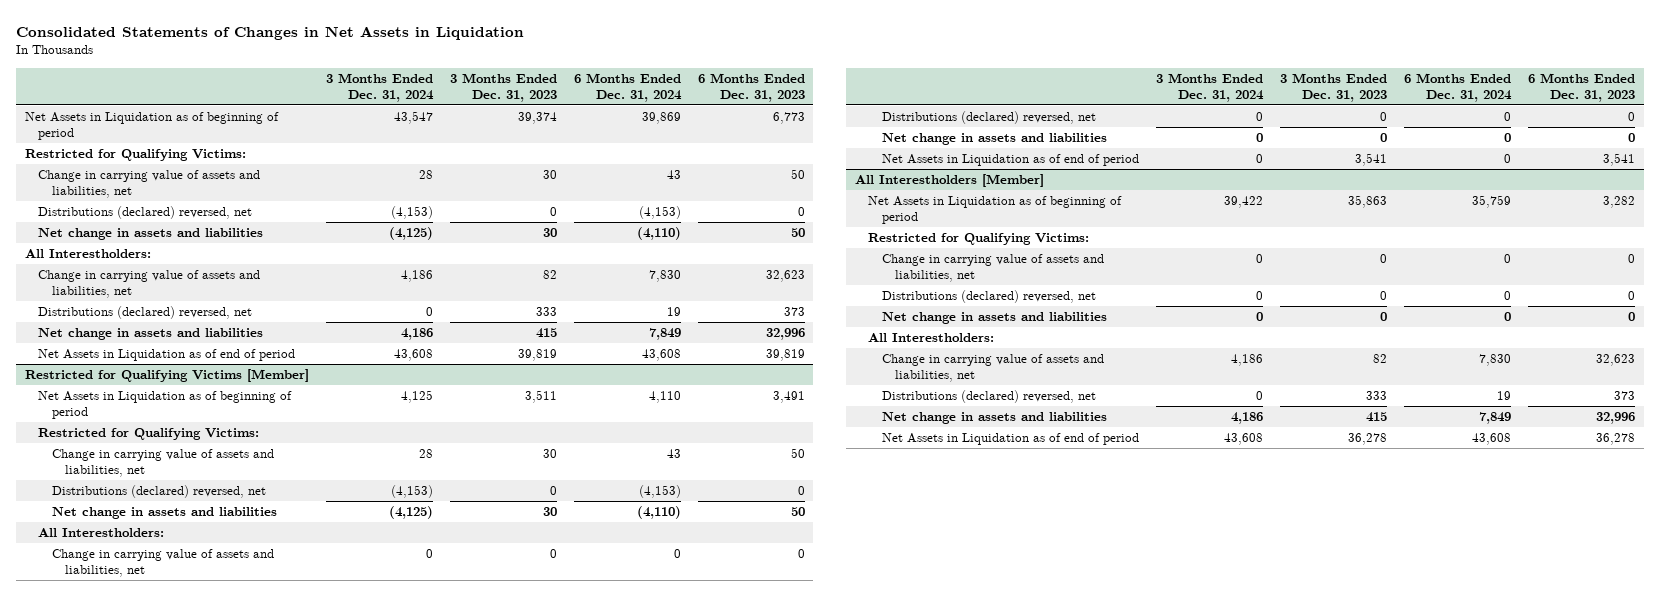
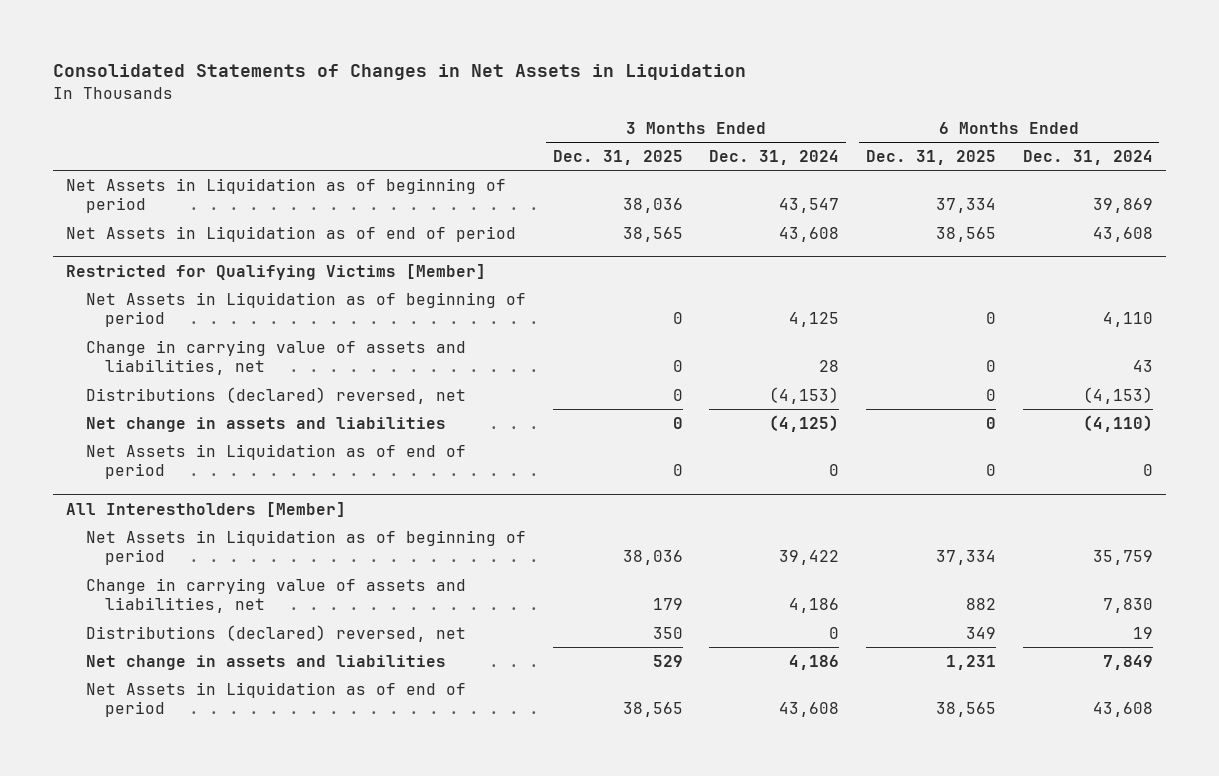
[449,72,557,102] 3 Months Ended Dec. 31, 2023 -> none
[697,72,805,102] 6 Months Ended Dec. 31, 2023 -> none
none -> [552,150,683,166] Dec. 31, 2025
none -> [865,150,996,166] Dec. 31, 2025
[24,149,246,162] Restricted for Qualifying Victims: -> none
[38,170,261,199] Change in carrying value of assets and liabilities, net -> none
[38,206,253,220] Distributions (declared) reversed, net -> none
[38,228,264,241] Net change in assets and liabilities -> none
[24,249,151,259] All Interestholders: -> none
[38,270,261,299] Change in carrying value of assets and liabilities, net -> none
[38,306,253,320] Distributions (declared) reversed, net -> none
[38,328,264,341] Net change in assets and liabilities -> none
[38,428,260,441] Restricted for Qualifying Victims: -> none
[38,528,165,538] All Interestholders: -> none
[51,549,274,578] Change in carrying value of assets and liabilities, net -> none
[881,111,1096,125] Distributions (declared) reversed, net -> none
[881,133,1107,146] Net change in assets and liabilities -> none
[868,233,1090,246] Restricted for Qualifying Victims: -> none
[881,254,1104,283] Change in carrying value of assets and liabilities, net -> none
[881,290,1096,304] Distributions (declared) reversed, net -> none
[881,312,1107,325] Net change in assets and liabilities -> none
[868,333,995,343] All Interestholders: -> none

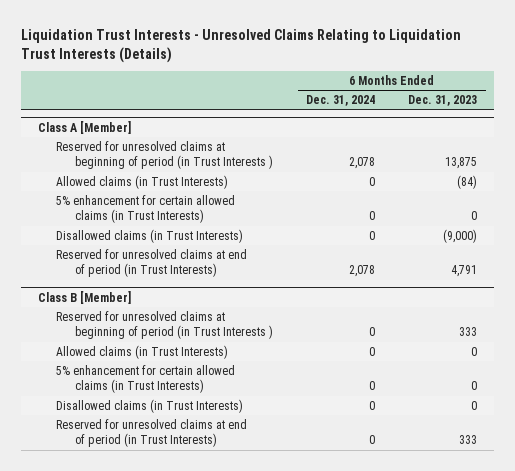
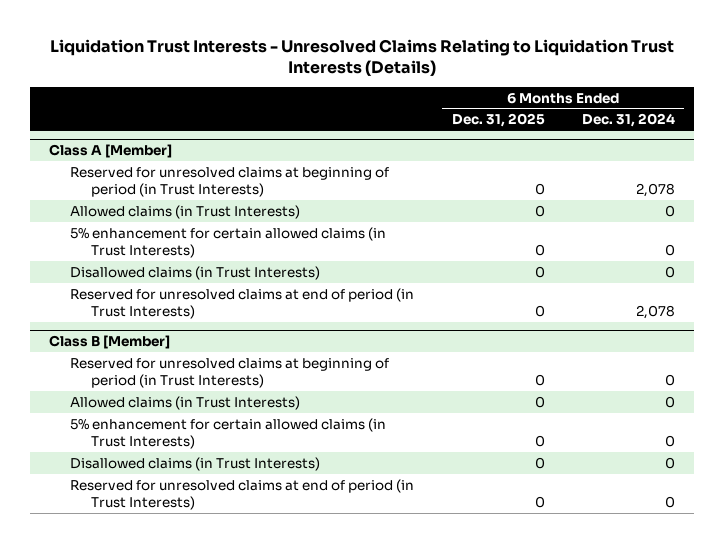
[408,95,478,107] Dec. 31, 2023 -> none
none -> [451,113,545,128] Dec. 31, 2025
[56,140,274,170] Reserved for unresolved claims at beginning of period (in Trust Interests ) -> [70,166,390,198] Reserved for unresolved claims at beginning of period (in Trust Interests)
[56,310,274,340] Reserved for unresolved claims at beginning of period (in Trust Interests ) -> [70,357,390,389] Reserved for unresolved claims at beginning of period (in Trust Interests)

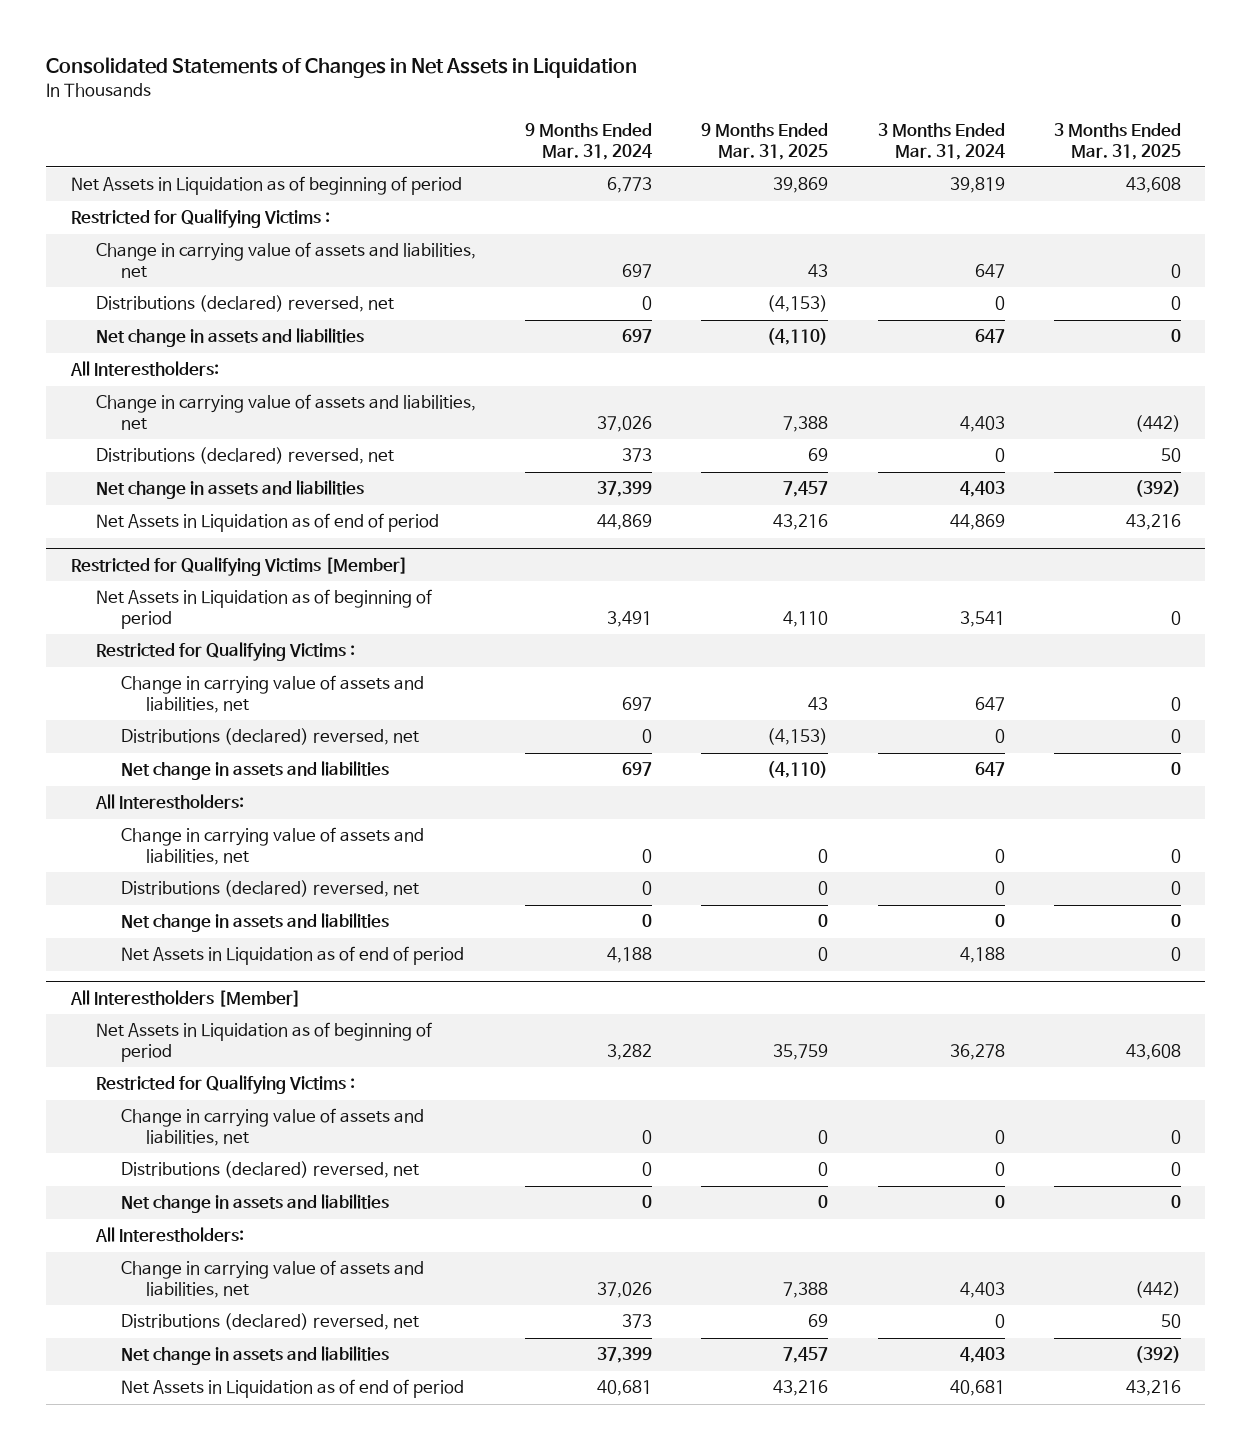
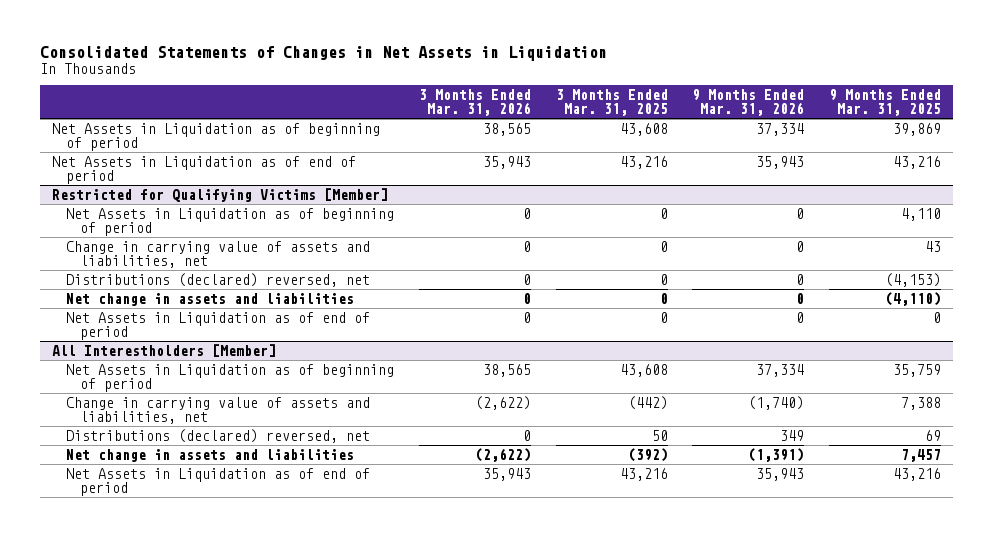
[525,123,653,160] 9 Months Ended Mar. 31, 2024 -> none
[877,123,1005,160] 3 Months Ended Mar. 31, 2024 -> none
none -> [419,88,532,117] 3 Months Ended Mar. 31, 2026
none -> [692,88,805,117] 9 Months Ended Mar. 31, 2026
[71,209,331,229] Restricted for Qualifying Victims : -> none
[96,242,477,279] Change in carrying value of assets and liabilities, net -> none
[96,295,395,313] Distributions (declared) reversed, net -> none
[96,328,365,348] Net change in assets and liabilities -> none
[70,361,220,377] All Interestholders: -> none
[96,394,477,431] Change in carrying value of assets and liabilities, net -> none
[96,447,395,465] Distributions (declared) reversed, net -> none
[96,480,365,500] Net change in assets and liabilities -> none
[96,642,356,662] Restricted for Qualifying Victims : -> none
[95,794,245,810] All Interestholders: -> none
[121,827,425,866] Change in carrying value of assets and liabilities, net -> none
[121,880,420,898] Distributions (declared) reversed, net -> none
[121,913,390,933] Net change in assets and liabilities -> none
[96,1075,356,1095] Restricted for Qualifying Victims : -> none
[121,1108,425,1147] Change in carrying value of assets and liabilities, net -> none
[121,1161,420,1179] Distributions (declared) reversed, net -> none
[121,1194,390,1214] Net change in assets and liabilities -> none
[95,1227,245,1243] All Interestholders: -> none

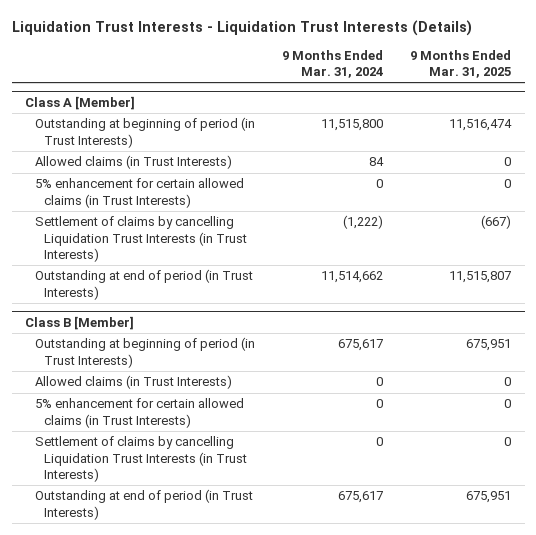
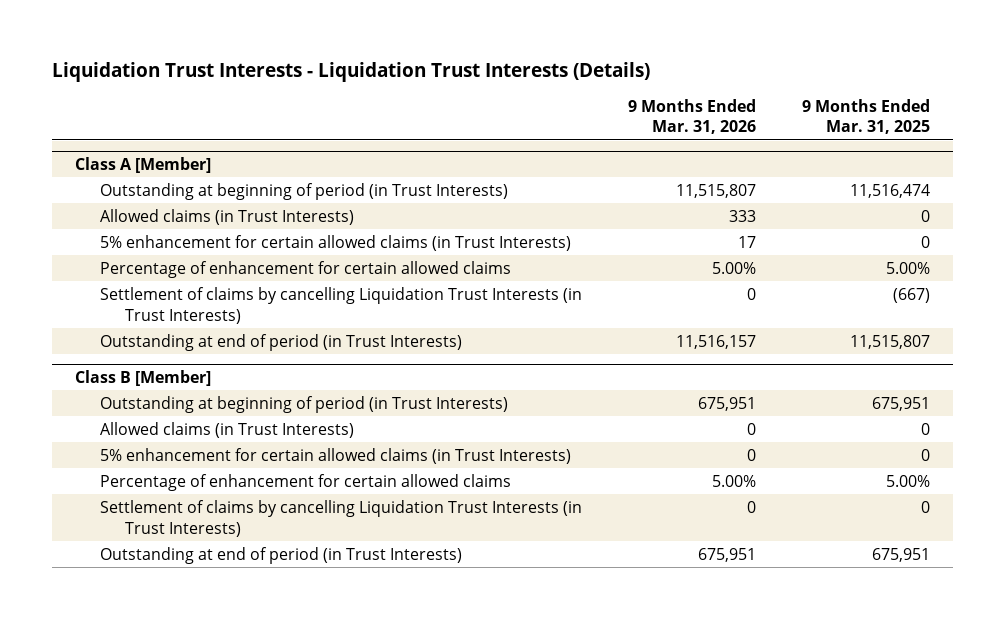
[282,49,384,79] 9 Months Ended Mar. 31, 2024 -> none
none -> [627,98,756,135] 9 Months Ended Mar. 31, 2026
none -> [99,260,511,278] Percentage of enhancement for certain allowed claims
none -> [99,473,511,491] Percentage of enhancement for certain allowed claims

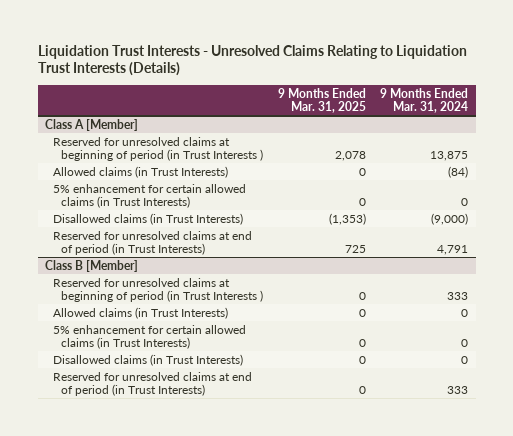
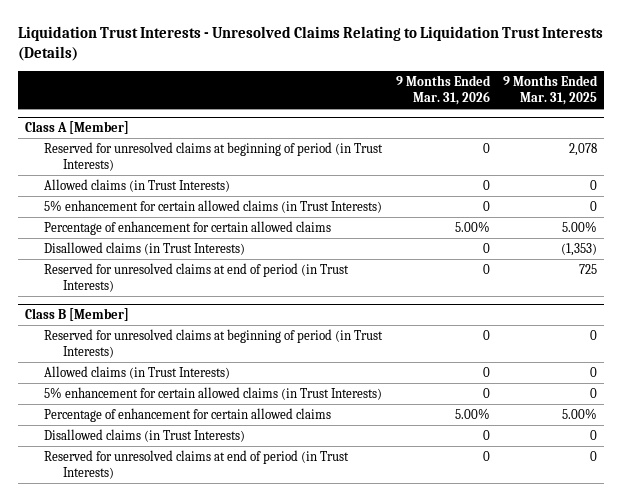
[380,87,469,113] 9 Months Ended Mar. 31, 2024 -> none
none -> [395,74,491,106] 9 Months Ended Mar. 31, 2026
[53,136,264,161] Reserved for unresolved claims at beginning of period (in Trust Interests ) -> [43,141,383,172] Reserved for unresolved claims at beginning of period (in Trust Interests)
none -> [43,220,331,235] Percentage of enhancement for certain allowed claims
[53,277,264,302] Reserved for unresolved claims at beginning of period (in Trust Interests ) -> [43,328,383,359] Reserved for unresolved claims at beginning of period (in Trust Interests)
none -> [43,407,331,422] Percentage of enhancement for certain allowed claims

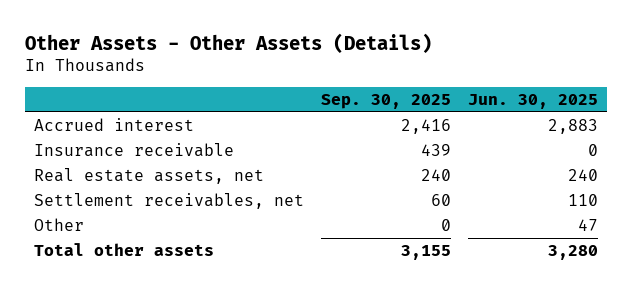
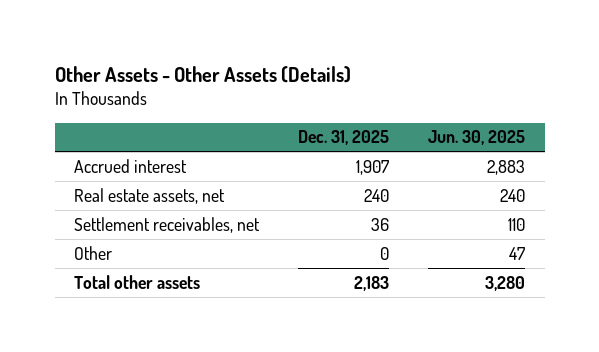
[320,93,451,109] Sep. 30, 2025 -> none
none -> [298,130,390,146] Dec. 31, 2025
[33,142,234,157] Insurance receivable -> none

